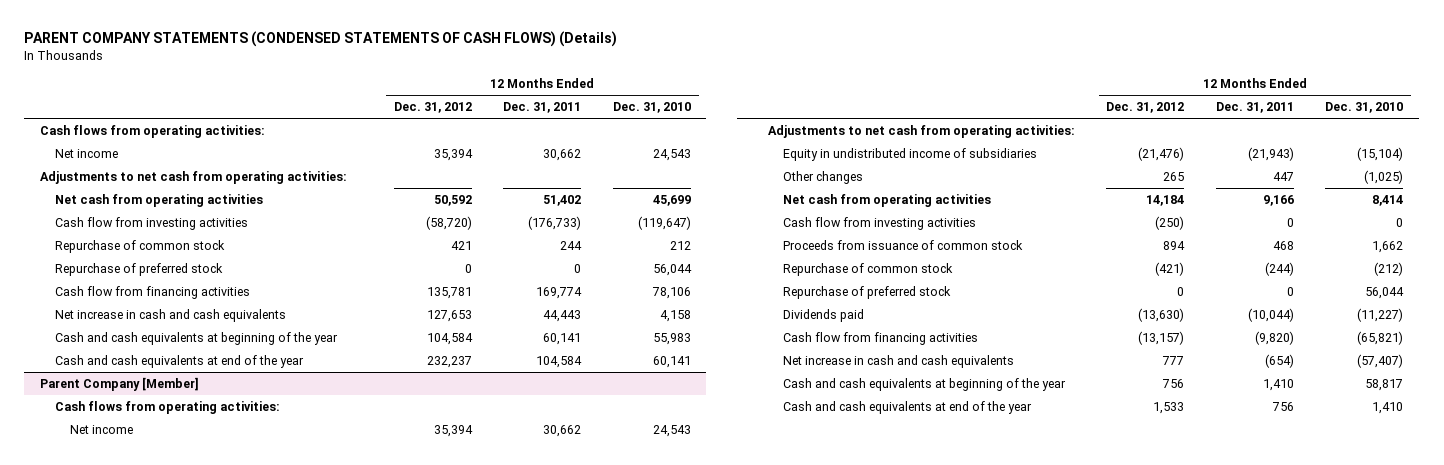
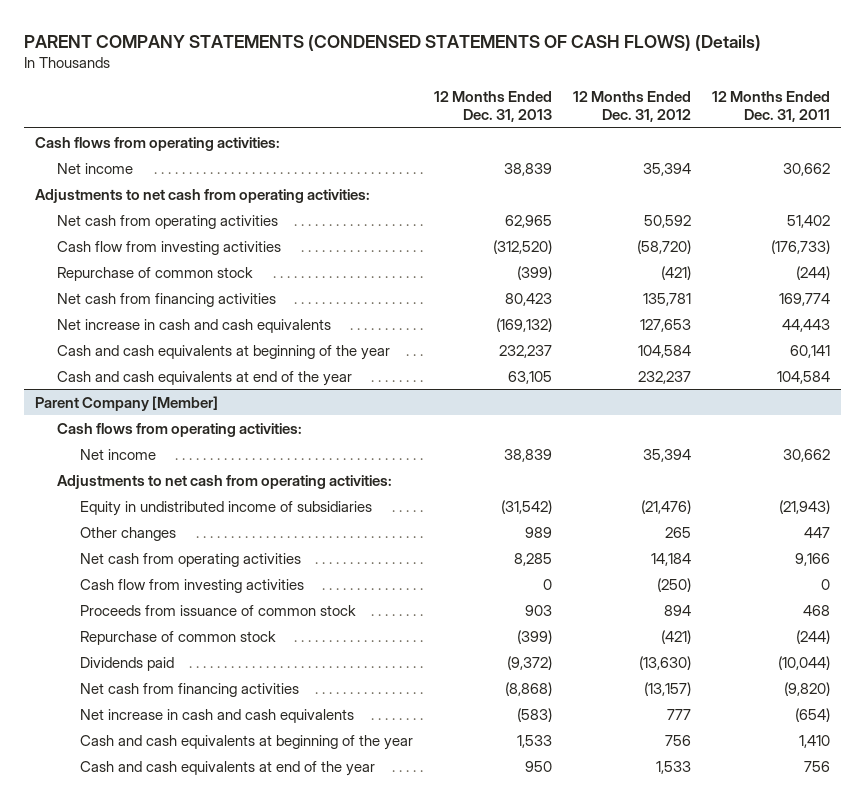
[612,102,691,114] Dec. 31, 2010 -> none
none -> [433,90,552,123] 12 Months Ended Dec. 31, 2013
[55,262,224,276] Repurchase of preferred stock -> none
[450,240,472,250] 421 -> [660,265,691,280] (421)
[560,240,583,250] 244 -> [796,265,831,280] (244)
[55,285,251,299] Cash flow from financing activities -> [57,292,277,307] Net cash from financing activities
[783,285,952,299] Repurchase of preferred stock -> none
[783,331,979,345] Cash flow from financing activities -> [79,682,299,697] Net cash from financing activities

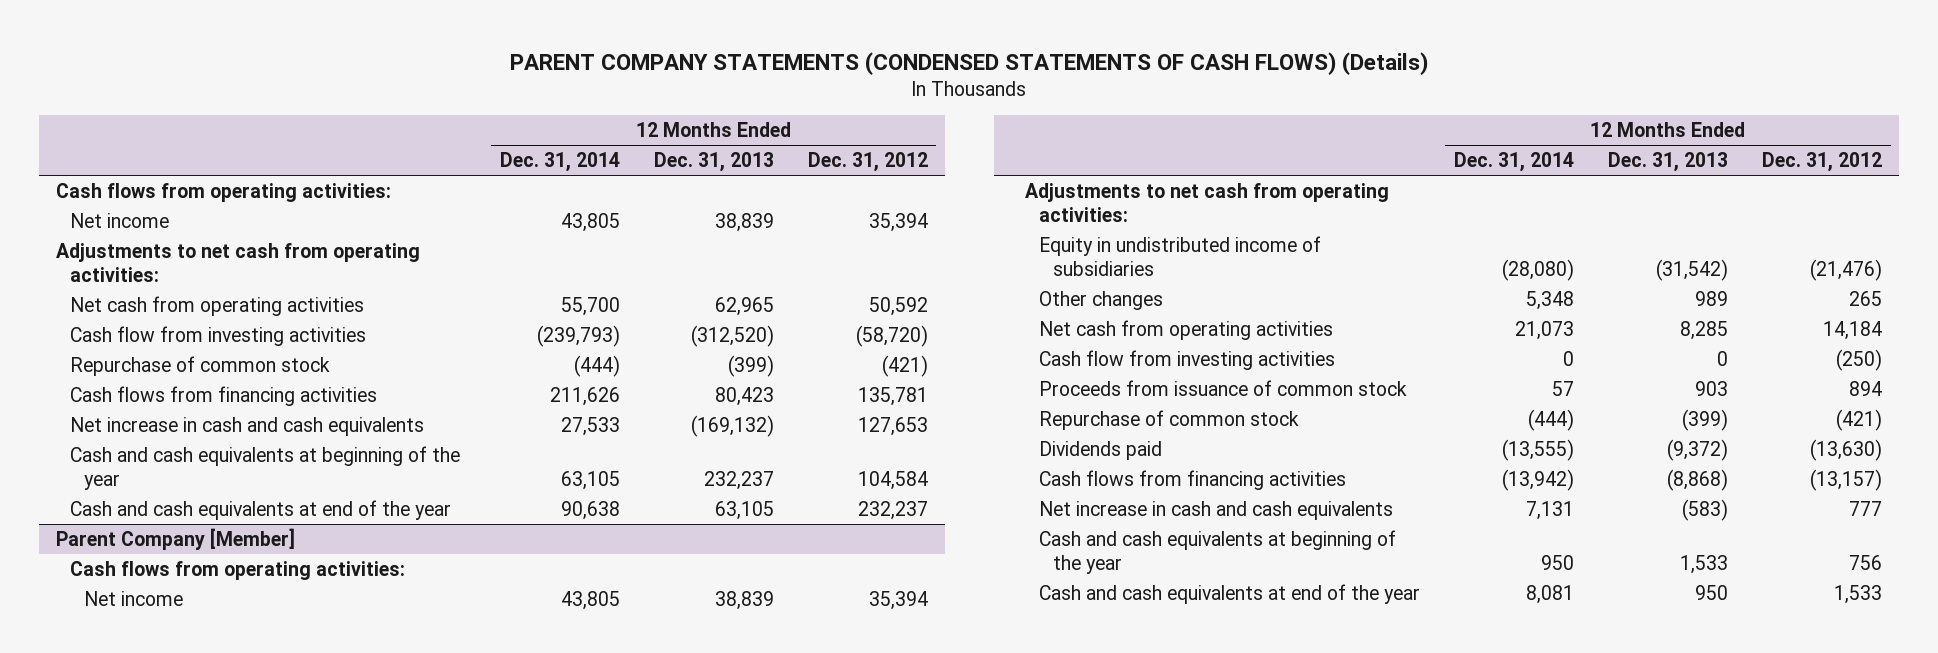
[712,90,831,123] 12 Months Ended Dec. 31, 2011 -> none
none -> [499,152,620,173] Dec. 31, 2014
[57,292,277,307] Net cash from financing activities -> [70,385,378,406] Cash flows from financing activities
[79,682,299,697] Net cash from financing activities -> [1038,469,1346,490] Cash flows from financing activities

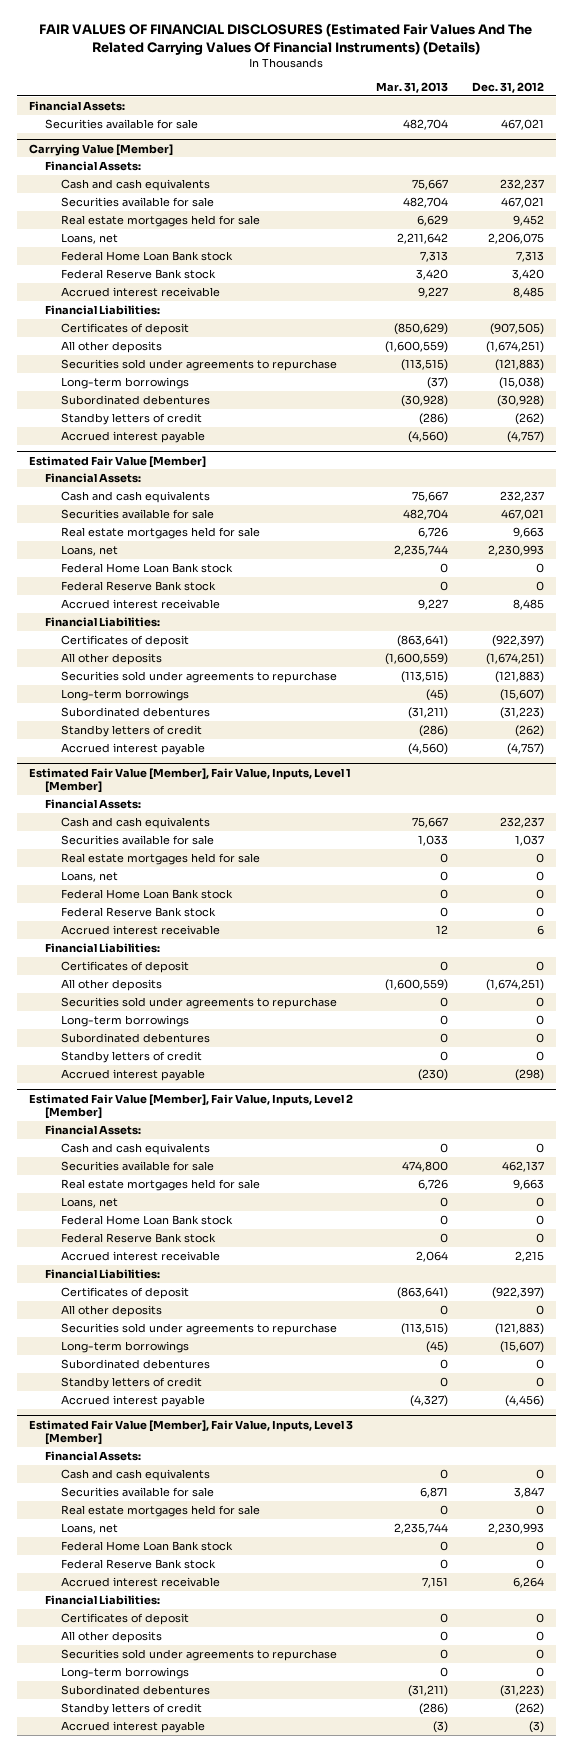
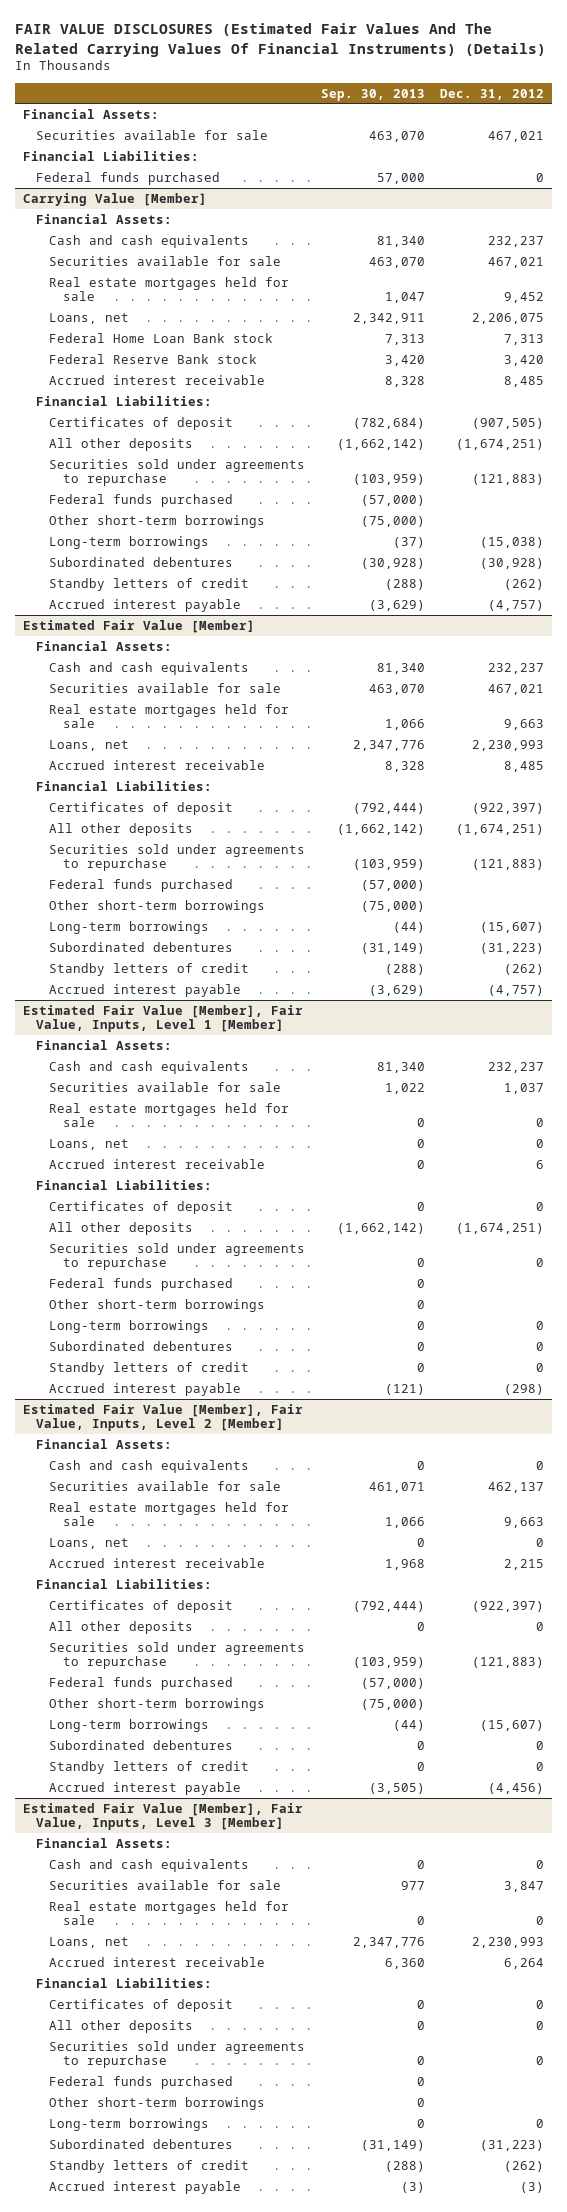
[39,23,533,55] FAIR VALUES OF FINANCIAL DISCLOSURES (Estimated Fair Values And The Related Carrying Values Of Financial Instruments) (Details) -> [14,23,546,57] FAIR VALUE DISCLOSURES (Estimated Fair Values And The Related Carrying Values Of Financial Instruments) (Details)
[376,82,449,94] Mar. 31, 2013 -> none
none -> [320,88,425,101] Sep. 30, 2013
none -> [22,150,199,161] Financial Liabilities:
none -> [36,171,221,185] Federal funds purchased
none -> [49,493,234,507] Federal funds purchased
none -> [49,514,266,528] Other short-term borrowings
[60,562,233,573] Federal Home Loan Bank stock -> none
[60,580,216,591] Federal Reserve Bank stock -> none
none -> [49,878,234,892] Federal funds purchased
none -> [49,899,266,913] Other short-term borrowings
[60,888,233,899] Federal Home Loan Bank stock -> none
[60,906,216,917] Federal Reserve Bank stock -> none
none -> [49,1277,234,1291] Federal funds purchased
none -> [49,1298,266,1312] Other short-term borrowings
[60,1214,233,1225] Federal Home Loan Bank stock -> none
[60,1232,216,1243] Federal Reserve Bank stock -> none
none -> [49,1676,234,1690] Federal funds purchased
none -> [49,1697,266,1711] Other short-term borrowings
[60,1540,233,1551] Federal Home Loan Bank stock -> none
[60,1558,216,1569] Federal Reserve Bank stock -> none
none -> [49,2075,234,2089] Federal funds purchased
none -> [49,2096,266,2110] Other short-term borrowings

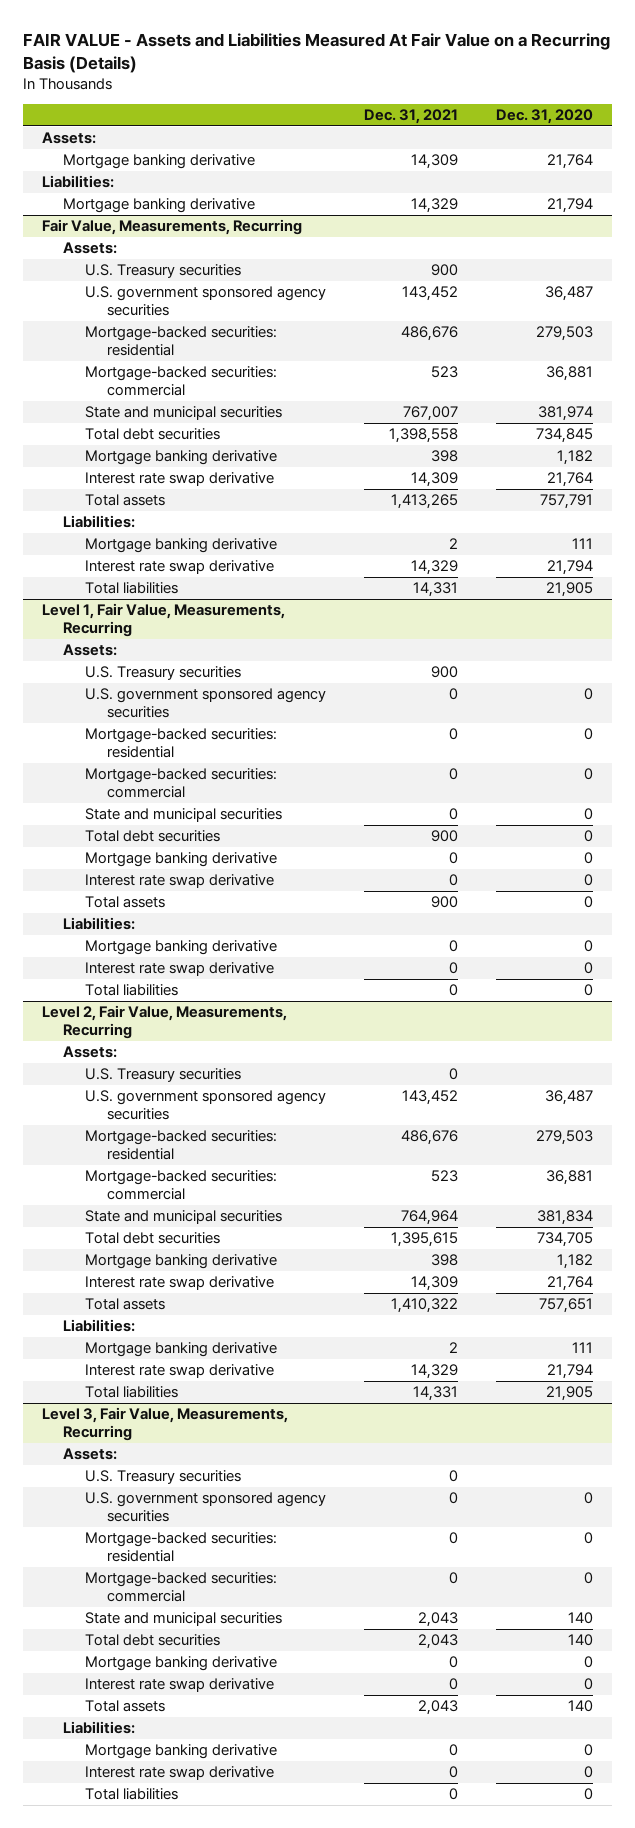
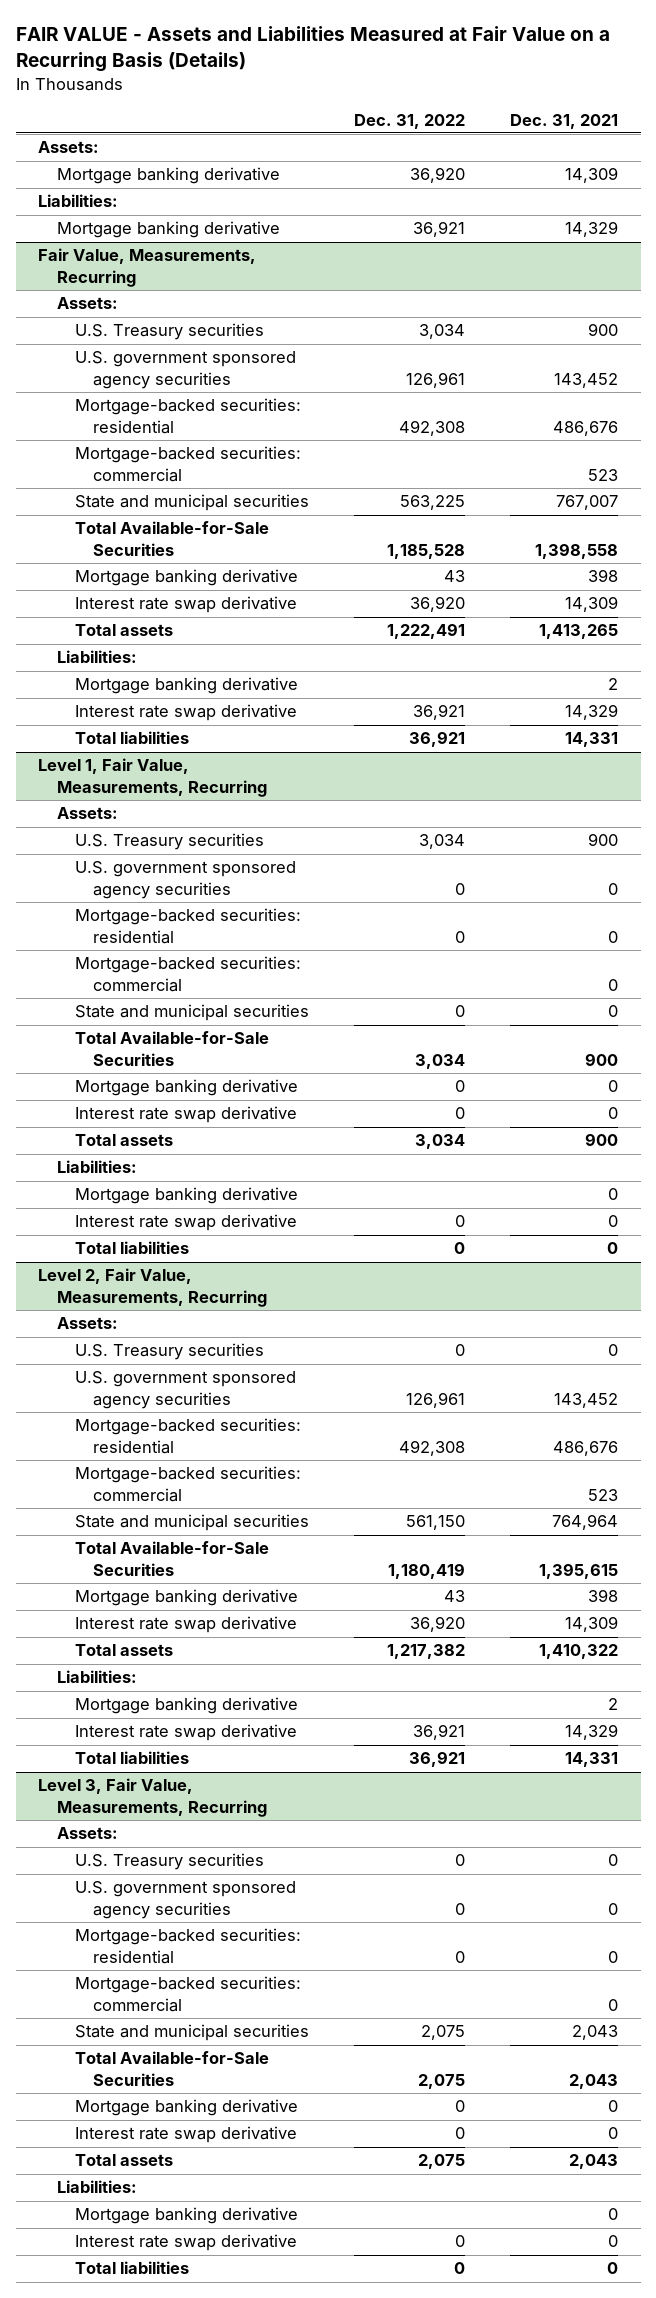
[22,32,610,73] FAIR VALUE - Assets and Liabilities Measured At Fair Value on a Recurring Basis (Details) -> [15,26,610,73] FAIR VALUE - Assets and Liabilities Measured at Fair Value on a Recurring Basis (Details)
[495,108,593,124] Dec. 31, 2020 -> none
none -> [353,113,465,129] Dec. 31, 2022
[85,428,221,441] Total debt securities -> [74,521,269,556] Total Available-for-Sale Securities
[85,830,221,843] Total debt securities -> [74,1031,269,1066] Total Available-for-Sale Securities
[85,1232,221,1245] Total debt securities -> [74,1541,269,1576] Total Available-for-Sale Securities
[85,1634,221,1647] Total debt securities -> [74,2051,269,2086] Total Available-for-Sale Securities

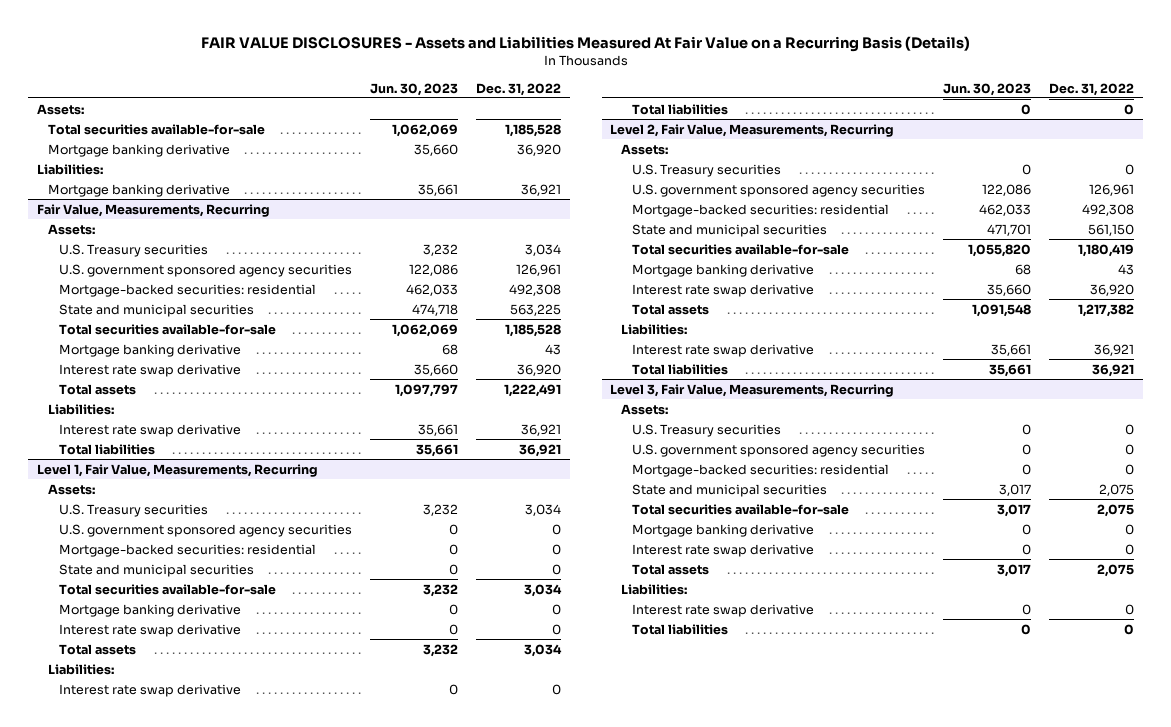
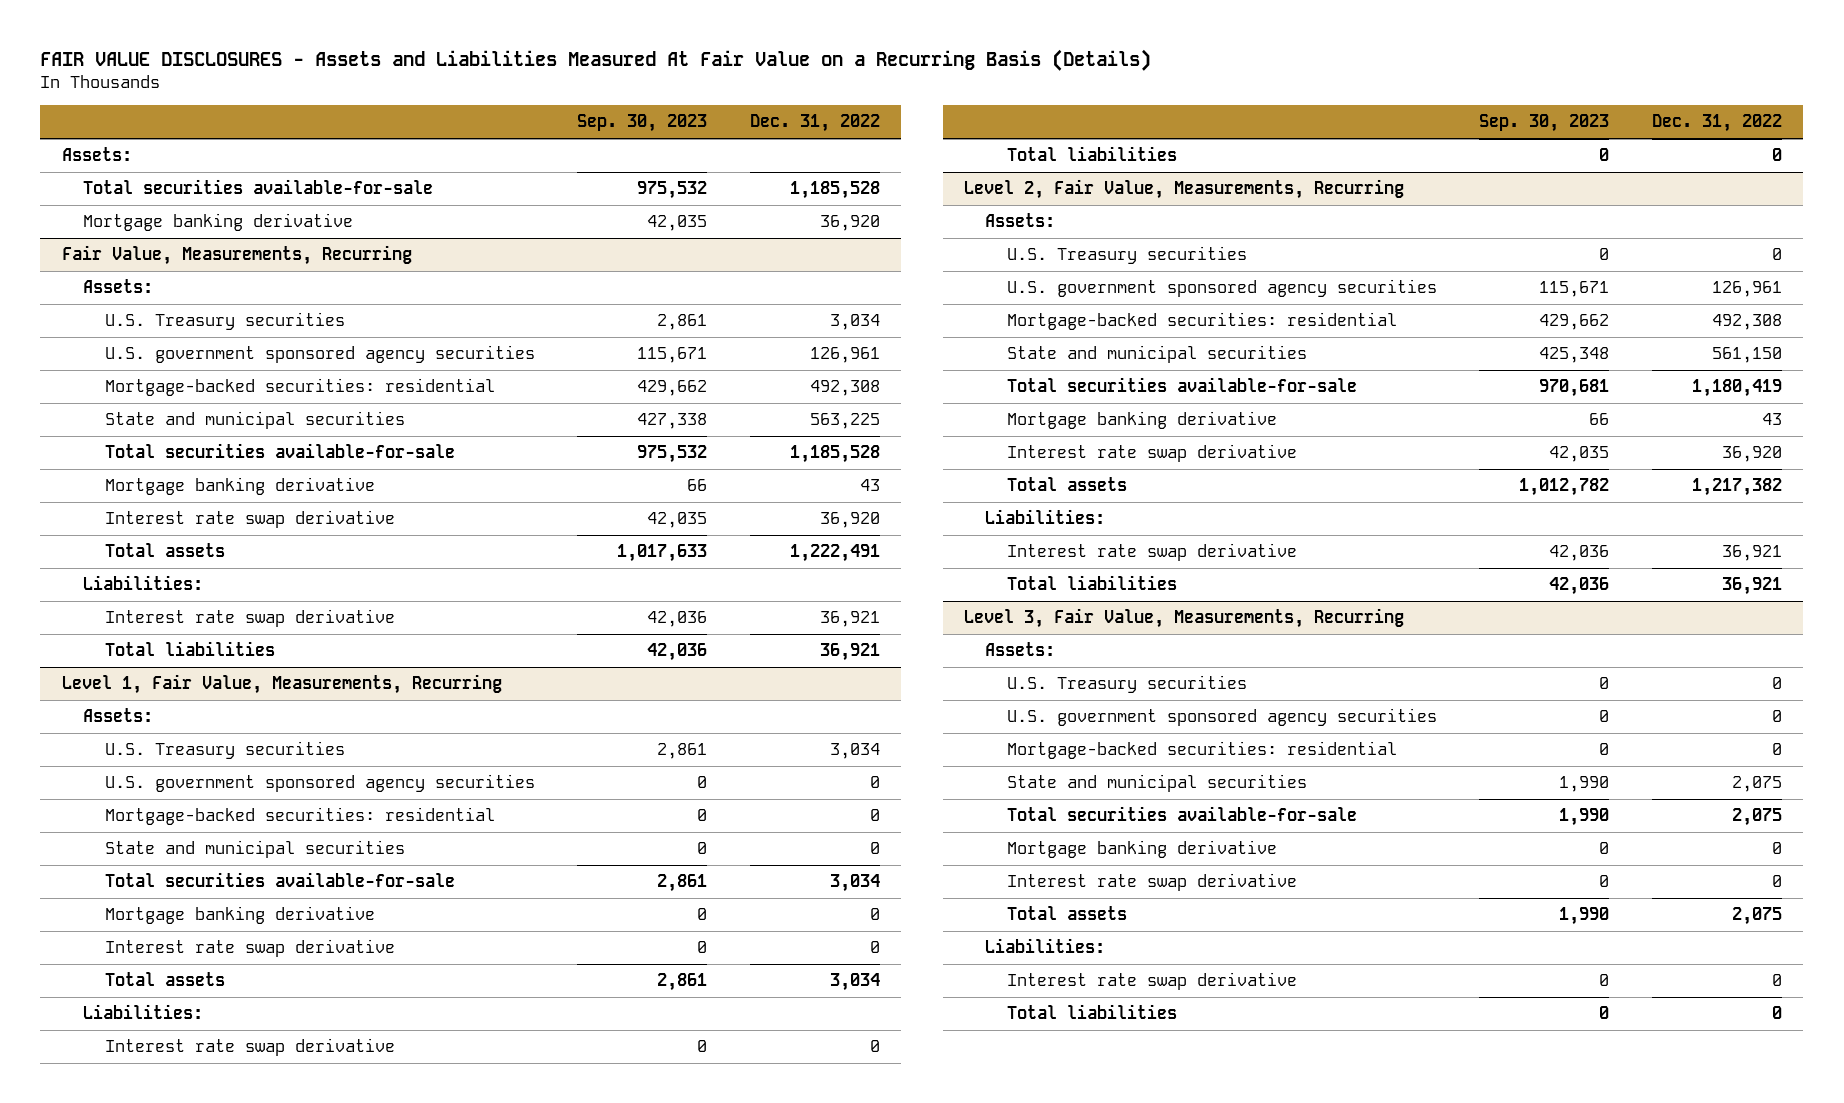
[370,82,459,96] Jun. 30, 2023 -> none
none -> [577,114,708,133] Sep. 30, 2023
[37,163,104,175] Liabilities: -> none
[48,183,231,197] Mortgage banking derivative -> none

